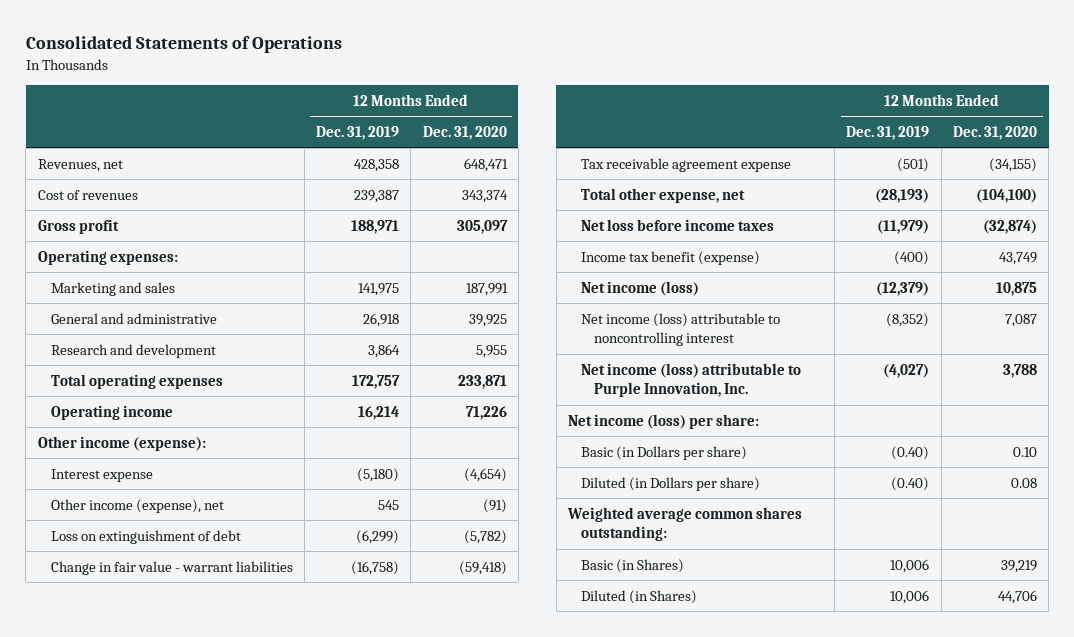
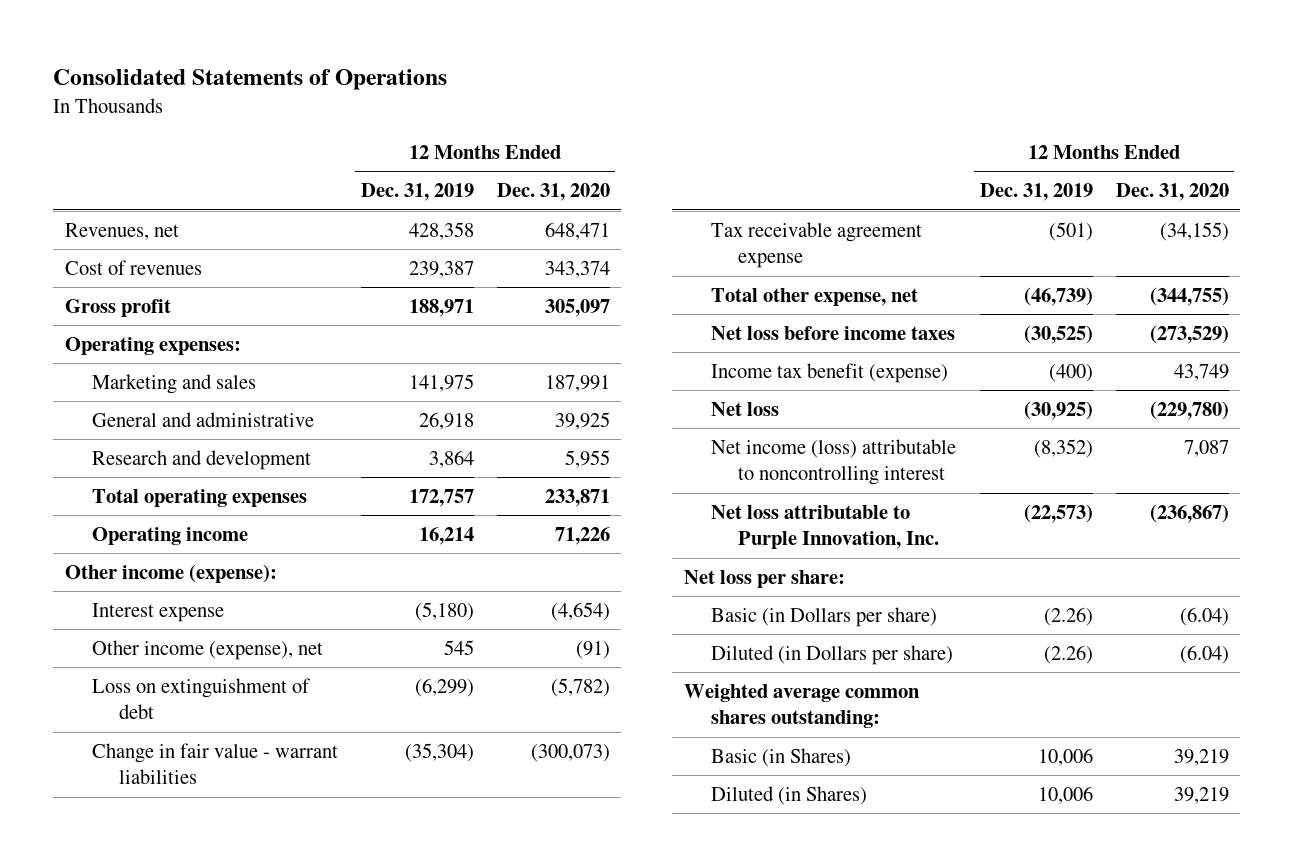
[351,560,400,575] (16,758) -> [404,743,474,763] (35,304)
[458,560,507,575] (59,418) -> [530,744,610,763] (300,073)
[875,188,930,203] (28,193) -> [1023,287,1093,307] (46,739)
[975,188,1037,203] (104,100) -> [1149,287,1229,307] (344,755)
[877,219,930,234] (11,979) -> [1023,325,1093,345] (30,525)
[982,219,1037,234] (32,874) -> [1149,325,1229,345] (273,529)
[580,280,699,296] Net income (loss) -> [710,402,779,417] Net loss
[876,281,930,296] (12,379) -> [1023,401,1093,421] (30,925)
[995,281,1037,296] 10,875 -> [1149,401,1229,421] (229,780)
[580,362,801,398] Net income (loss) attributable to Purple Innovation, Inc. -> [710,505,940,550] Net loss attributable to Purple Innovation, Inc.
[883,363,930,378] (4,027) -> [1023,504,1093,524] (22,573)
[1002,363,1037,378] 3,788 -> [1149,504,1229,524] (236,867)
[567,413,759,429] Net income (loss) per share: -> [683,570,845,589] Net loss per share:
[891,445,930,460] (0.40) -> [1043,607,1093,627] (2.26)
[1012,446,1037,457] 0.10 -> [1179,607,1229,627] (6.04)
[891,476,930,491] (0.40) -> [1043,645,1093,665] (2.26)
[1010,477,1037,488] 0.08 -> [1179,645,1229,665] (6.04)
[997,589,1037,604] 44,706 -> [1173,787,1229,805] 39,219

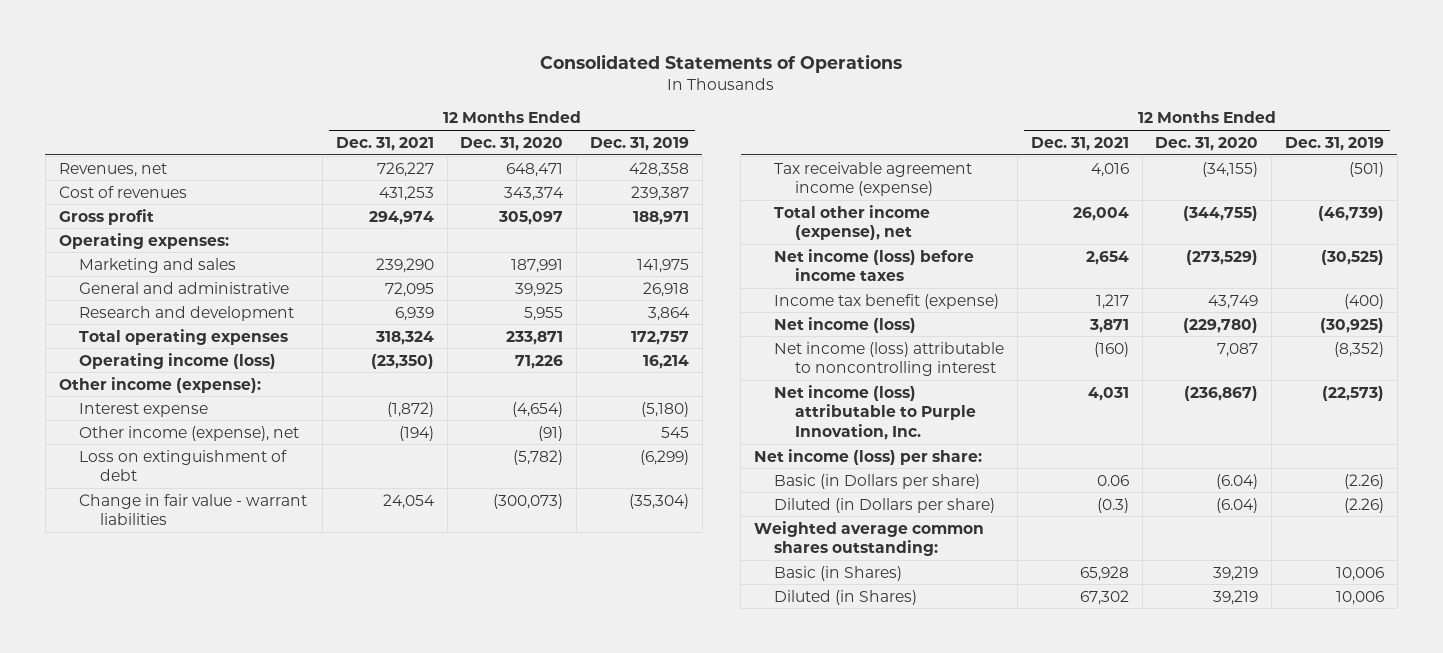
none -> [335,136,434,151] Dec. 31, 2021
[91,527,248,546] Operating income -> [79,352,277,369] Operating income (loss)
[710,222,922,269] Tax receivable agreement expense -> [774,161,973,197] Tax receivable agreement income (expense)
[710,288,918,307] Total other expense, net -> [774,204,931,241] Total other income (expense), net
[710,326,955,341] Net loss before income taxes -> [774,248,975,282] Net income (loss) before income taxes
[710,402,779,417] Net loss -> [774,316,917,333] Net income (loss)
[710,505,940,550] Net loss attributable to Purple Innovation, Inc. -> [774,384,976,440] Net income (loss) attributable to Purple Innovation, Inc.
[683,570,845,589] Net loss per share: -> [753,448,982,465] Net income (loss) per share:

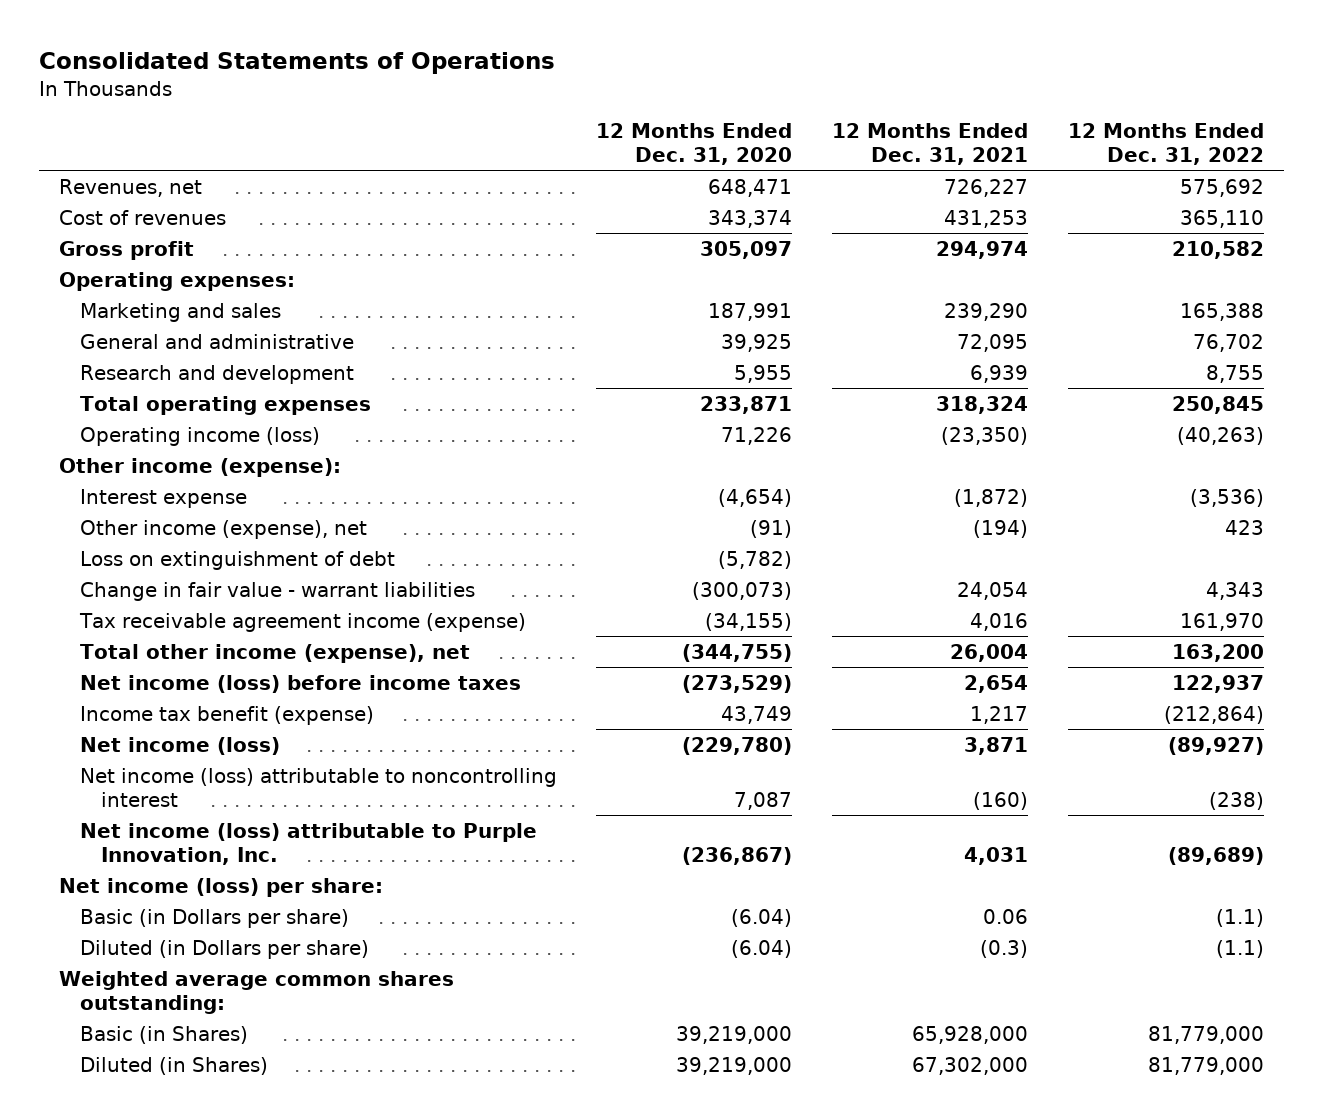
[589,136,689,151] Dec. 31, 2019 -> none
none -> [1068,122,1265,165] 12 Months Ended Dec. 31, 2022
[1079,565,1129,581] 65,928 -> [912,1025,1029,1044] 65,928,000
[1213,565,1259,581] 39,219 -> [676,1025,793,1044] 39,219,000
[1079,589,1129,605] 67,302 -> [912,1056,1029,1075] 67,302,000
[1213,589,1259,605] 39,219 -> [676,1056,793,1075] 39,219,000

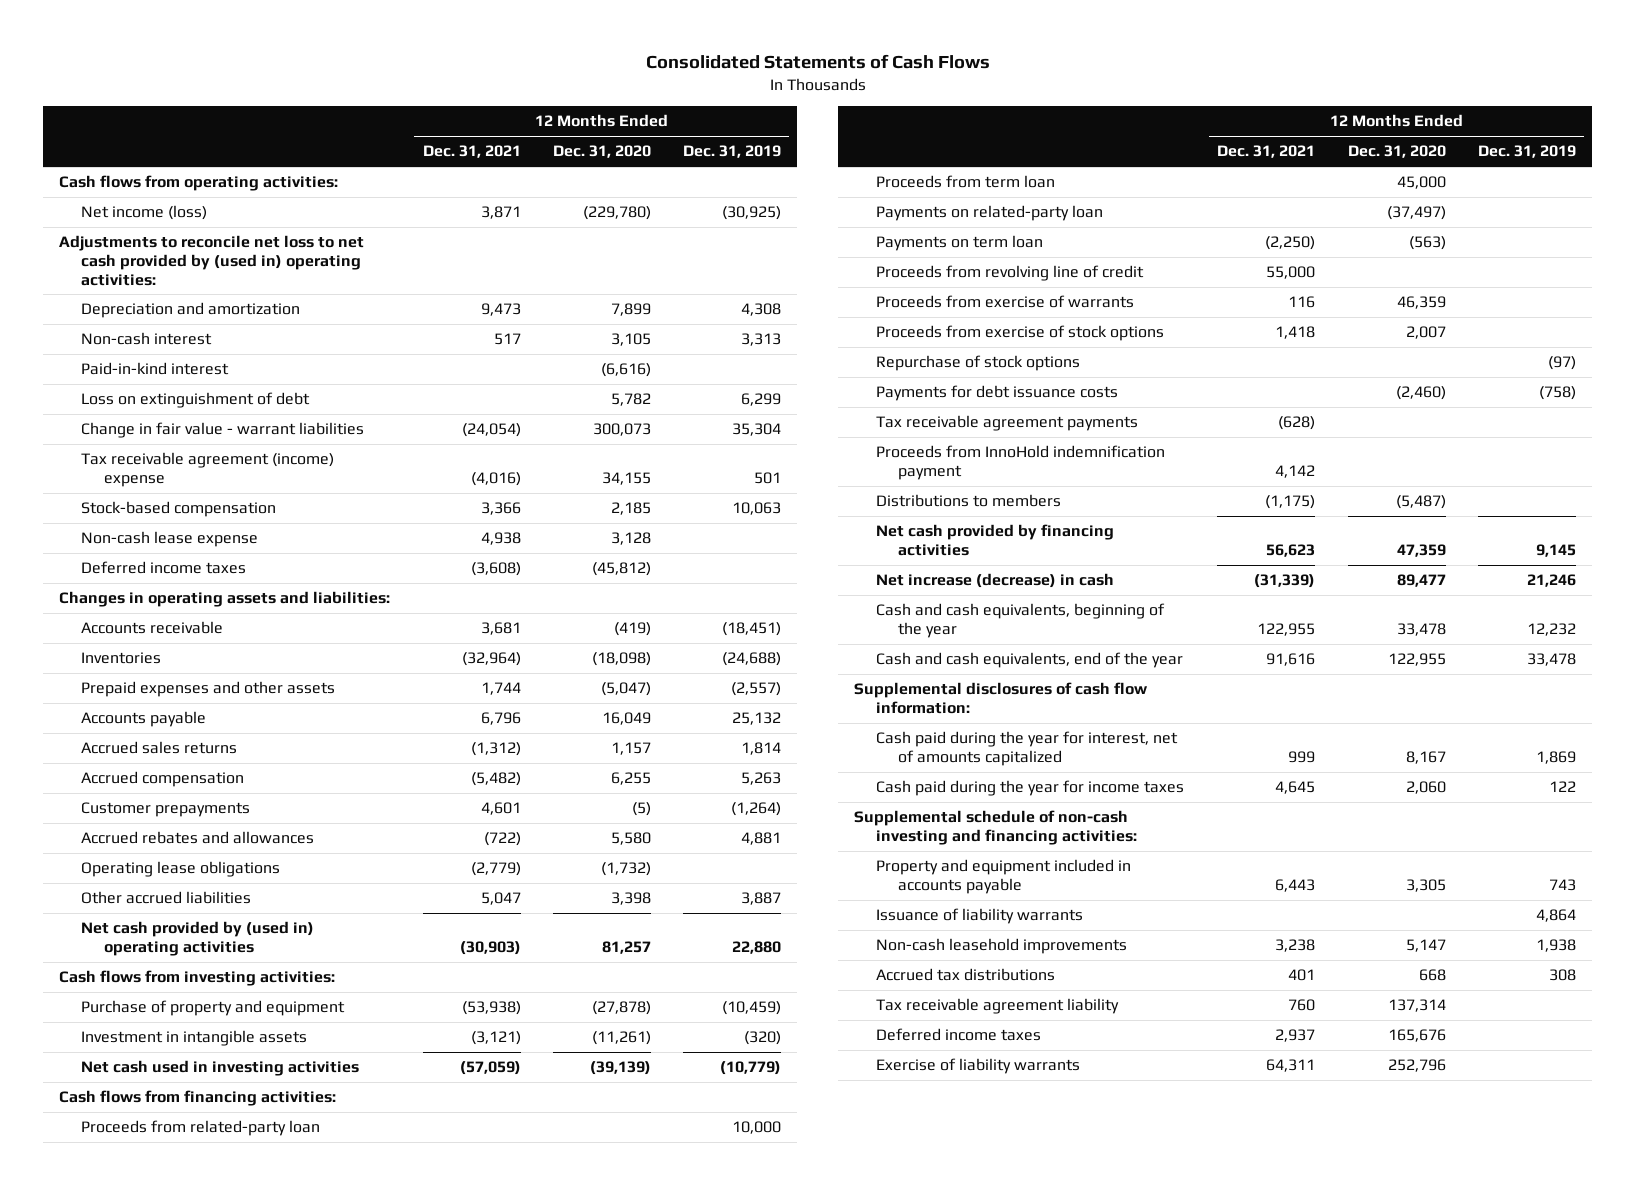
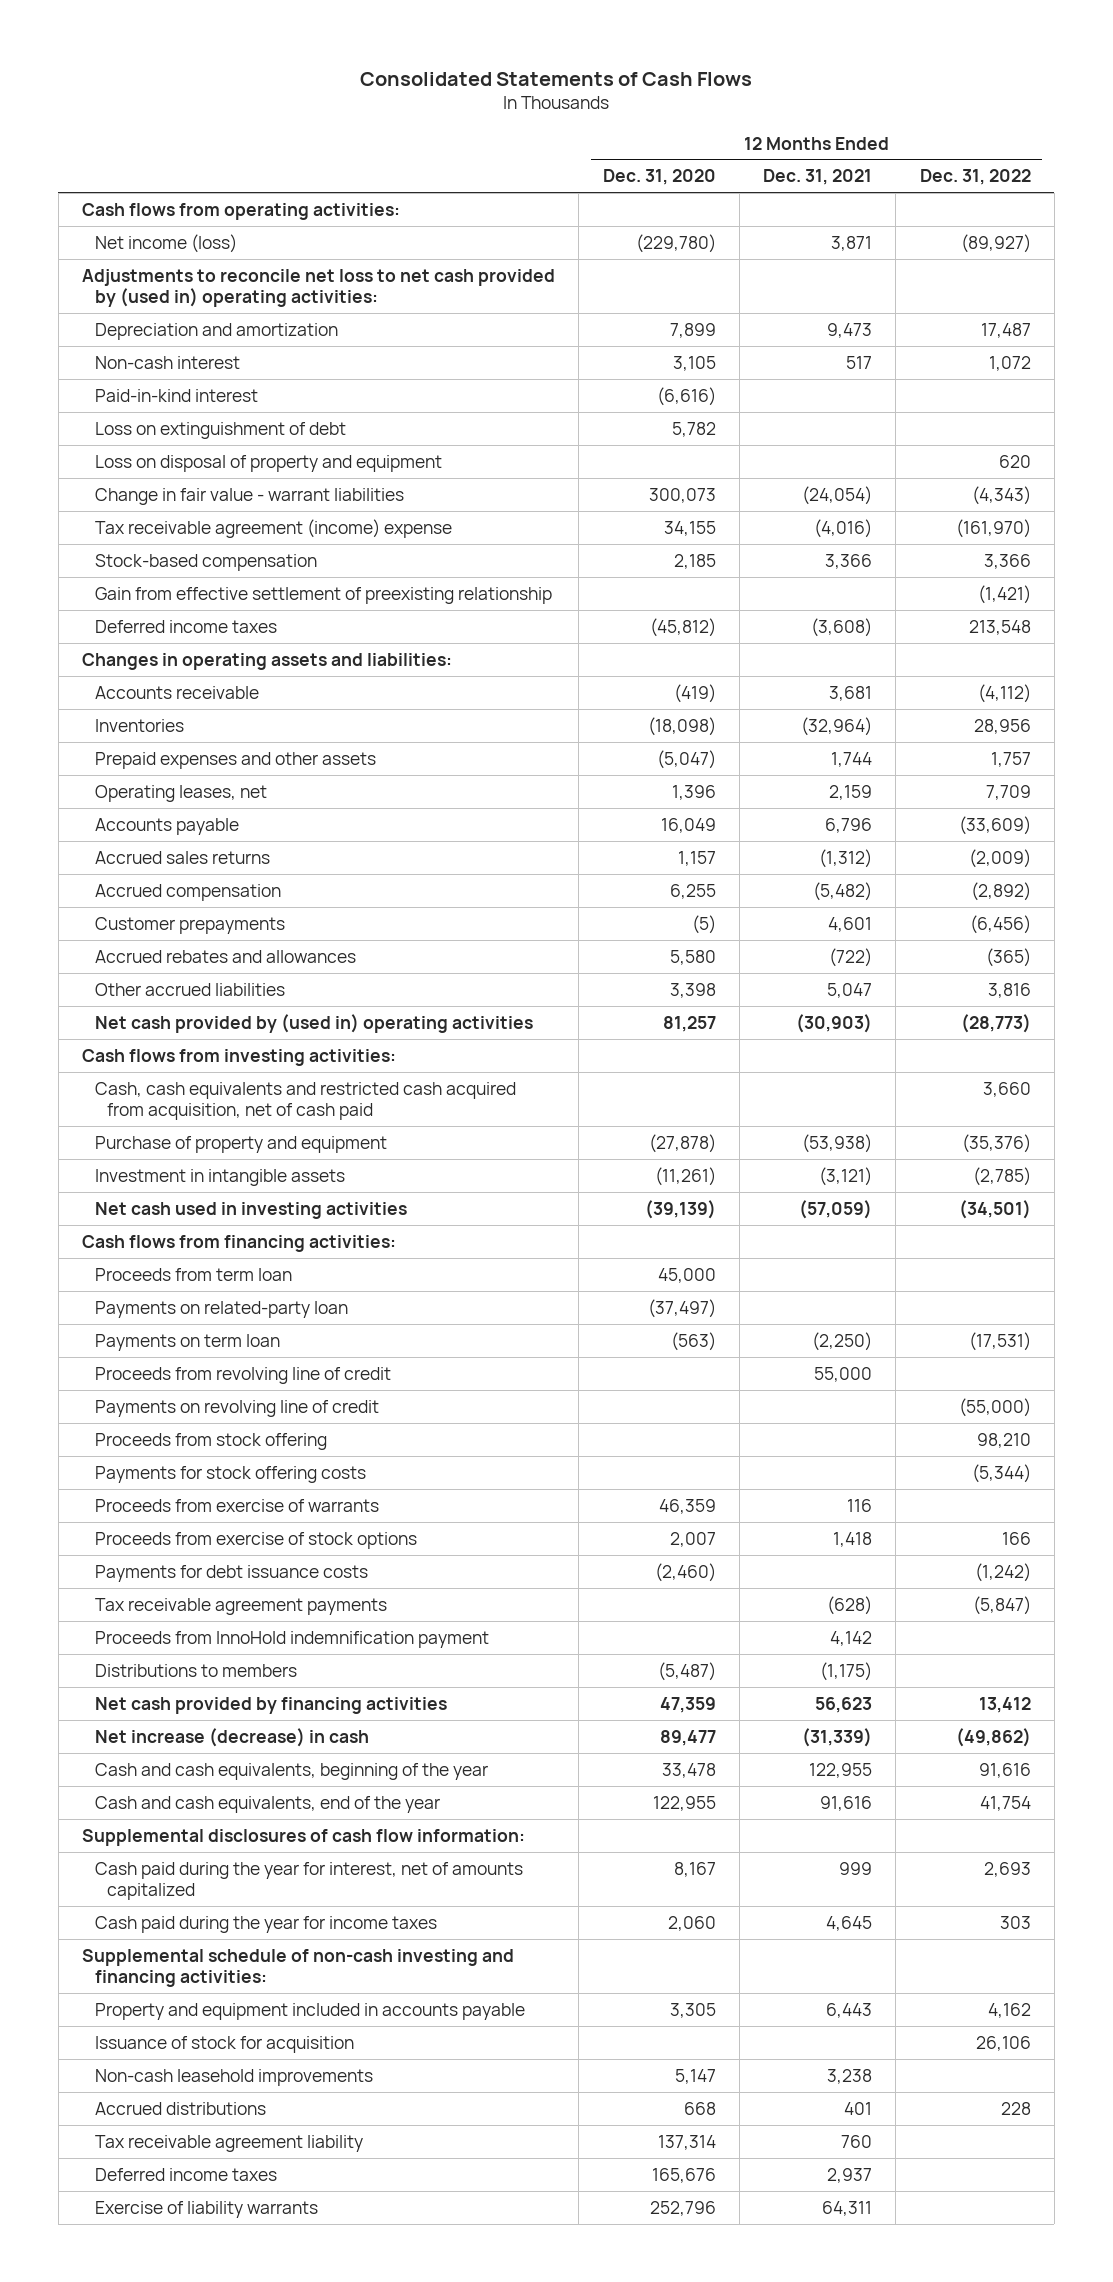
[683,145,782,159] Dec. 31, 2019 -> none
none -> [919,169,1031,186] Dec. 31, 2022
none -> [94,454,442,472] Loss on disposal of property and equipment
[81,531,259,548] Non-cash lease expense -> none
none -> [94,586,552,604] Gain from effective settlement of preexisting relationship
none -> [94,784,267,802] Operating leases, net
[81,861,281,878] Operating lease obligations -> none
none -> [94,1081,516,1121] Cash, cash equivalents and restricted cash acquired from acquisition, net of cash paid
[81,1120,321,1137] Proceeds from related-party loan -> none
none -> [94,1399,379,1417] Payments on revolving line of credit
none -> [94,1432,327,1450] Proceeds from stock offering
none -> [94,1465,366,1483] Payments for stock offering costs
[876,355,1081,372] Repurchase of stock options -> none
[876,908,1084,925] Issuance of liability warrants -> none
none -> [94,2035,354,2053] Issuance of stock for acquisition
[876,968,1056,982] Accrued tax distributions -> [94,2101,266,2115] Accrued distributions

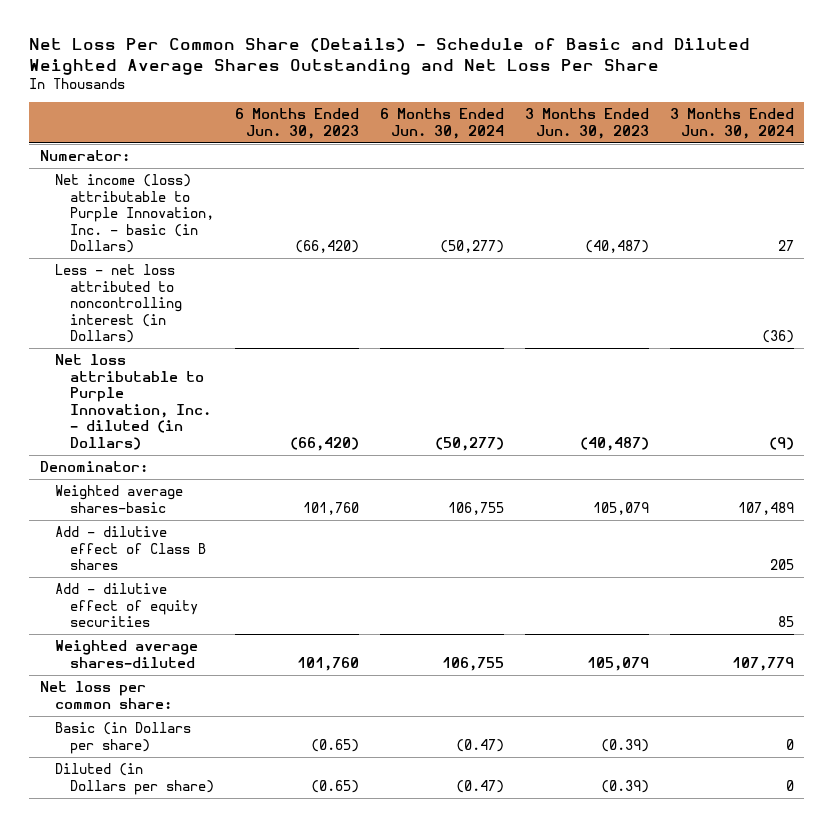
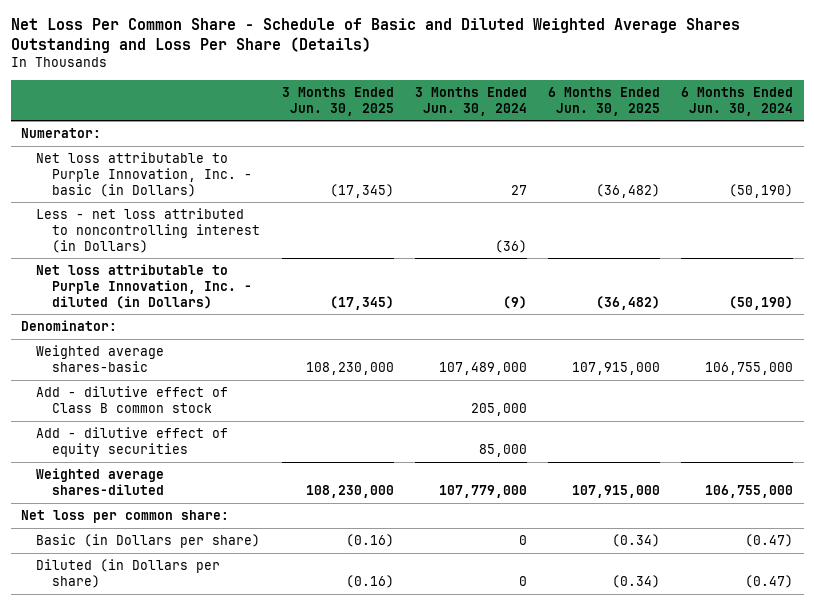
[29,37,751,75] Net Loss Per Common Share (Details) - Schedule of Basic and Diluted Weighted Average Shares Outstanding and Net Loss Per Share -> [10,18,740,54] Net Loss Per Common Share - Schedule of Basic and Diluted Weighted Average Shares Outstanding and Loss Per Share (Details)
[234,108,359,139] 6 Months Ended Jun. 30, 2023 -> none
[524,108,649,139] 3 Months Ended Jun. 30, 2023 -> none
none -> [281,86,394,116] 3 Months Ended Jun. 30, 2025
none -> [548,86,661,116] 6 Months Ended Jun. 30, 2025
[54,174,214,254] Net income (loss) attributable to Purple Innovation, Inc. - basic (in Dollars) -> [36,151,252,197] Net loss attributable to Purple Innovation, Inc. - basic (in Dollars)
[439,240,504,254] (50,277) -> [729,183,794,198] (50,190)
[434,436,504,451] (50,277) -> [729,295,794,310] (50,190)
[447,501,504,515] 106,755 -> [705,361,794,375] 106,755,000
[737,501,794,515] 107,489 -> [438,361,527,375] 107,489,000
[54,526,206,571] Add - dilutive effect of Class B shares -> [36,385,229,413] Add - dilutive effect of Class B common stock
[769,559,794,571] 205 -> [470,402,527,416] 205,000
[777,616,794,628] 85 -> [478,443,527,457] 85,000
[441,656,504,671] 106,755 -> [705,484,794,498] 106,755,000
[731,656,794,671] 107,779 -> [438,484,527,498] 107,779,000

